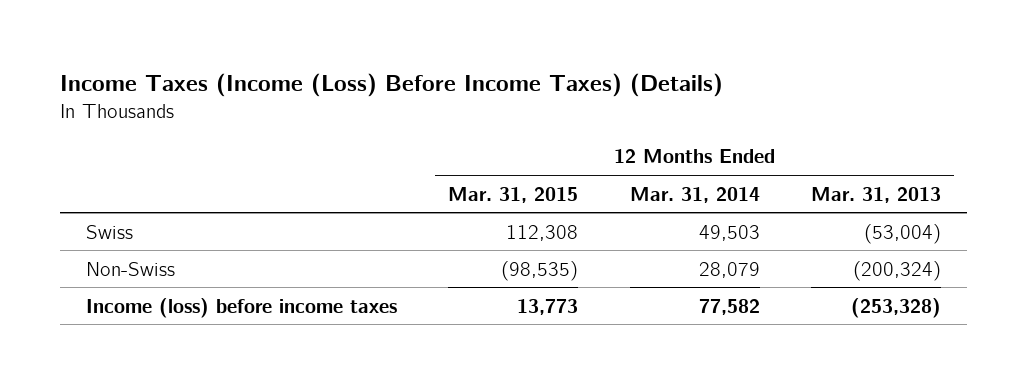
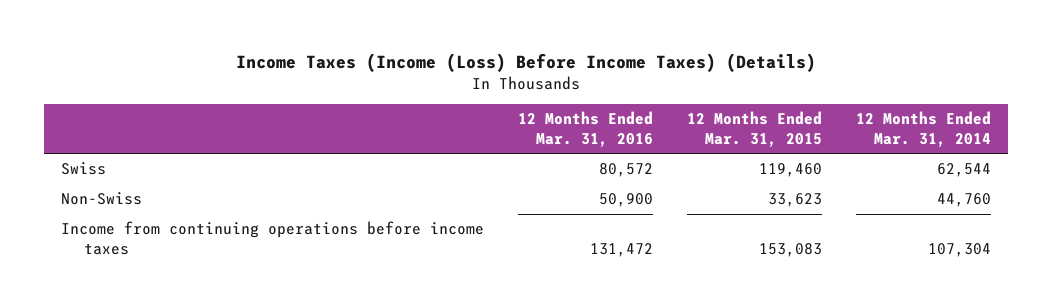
[811,186,942,203] Mar. 31, 2013 -> none
none -> [518,111,654,147] 12 Months Ended Mar. 31, 2016
[506,224,579,241] 112,308 -> [759,163,823,178] 119,460
[698,224,760,241] 49,503 -> [937,163,992,178] 62,544
[501,260,579,281] (98,535) -> [768,193,823,208] 33,623
[698,261,760,278] 28,079 -> [937,193,992,208] 44,760
[85,297,397,318] Income (loss) before income taxes -> [61,221,485,255] Income from continuing operations before income taxes
[517,298,579,315] 13,773 -> [759,242,823,257] 153,083
[698,298,760,315] 77,582 -> [928,242,992,257] 107,304

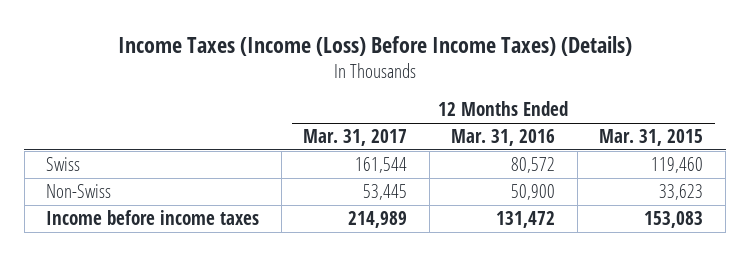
[856,111,992,147] 12 Months Ended Mar. 31, 2014 -> none
none -> [303,129,408,147] Mar. 31, 2017
[61,221,485,255] Income from continuing operations before income taxes -> [46,209,260,225] Income before income taxes

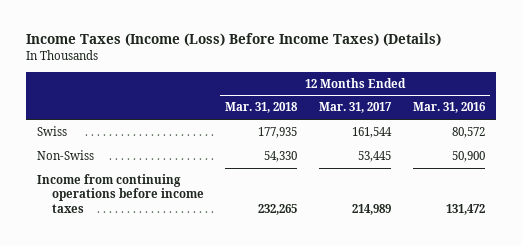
[599,129,704,147] Mar. 31, 2015 -> none
none -> [225,102,299,114] Mar. 31, 2018
[46,209,260,225] Income before income taxes -> [37,173,204,213] Income from continuing operations before income taxes

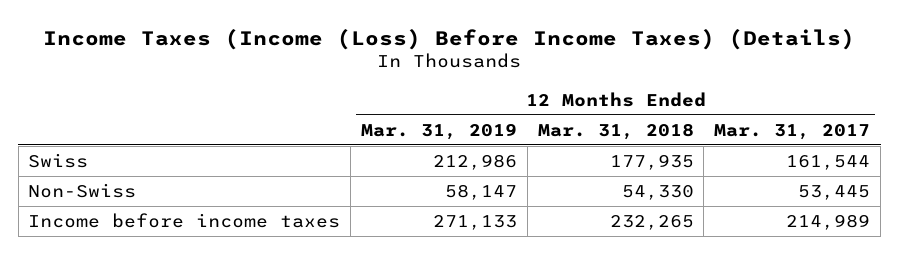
[412,102,486,114] Mar. 31, 2016 -> none
none -> [361,122,518,140] Mar. 31, 2019
[37,173,204,213] Income from continuing operations before income taxes -> [28,213,341,229] Income before income taxes

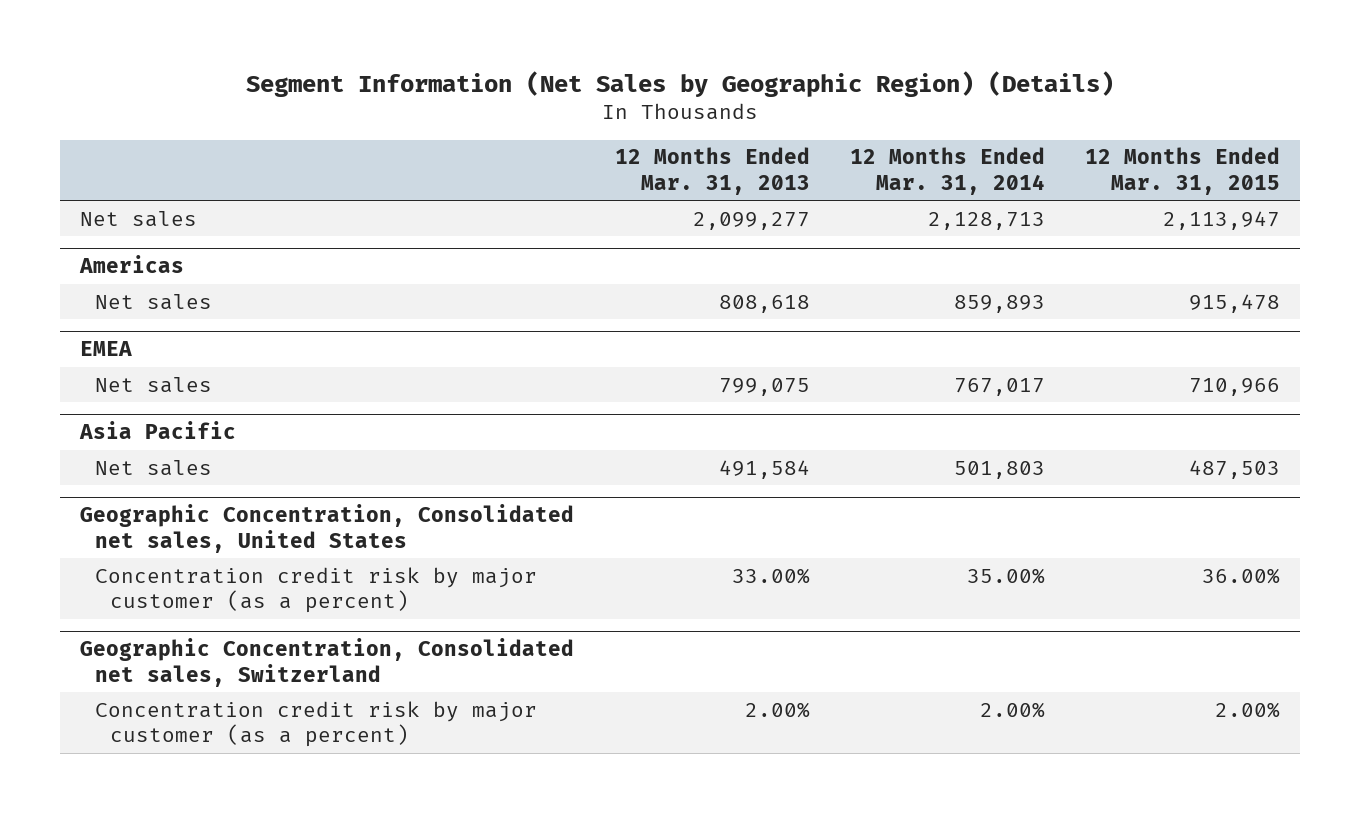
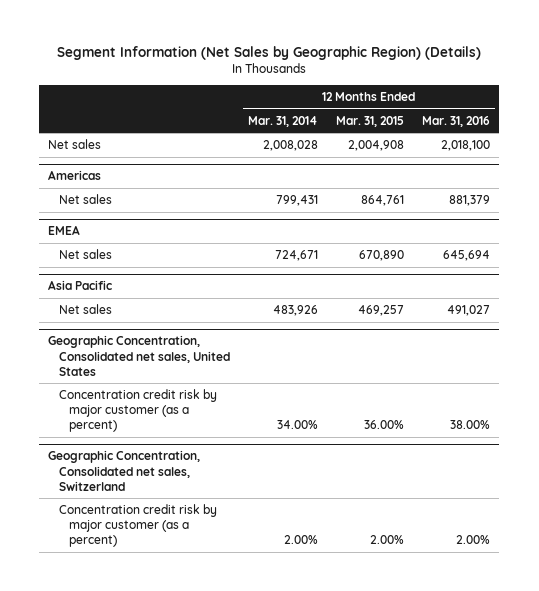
[614,147,810,196] 12 Months Ended Mar. 31, 2013 -> none
none -> [422,115,491,127] Mar. 31, 2016
[928,211,1046,230] 2,128,713 -> [262,139,318,151] 2,008,028
[1163,210,1281,230] 2,113,947 -> [348,139,405,151] 2,004,908
[954,294,1046,313] 859,893 -> [275,194,318,206] 799,431
[1189,293,1281,313] 915,478 -> [361,194,405,206] 864,761
[954,377,1046,396] 767,017 -> [274,249,318,261] 724,671
[1189,377,1281,396] 710,966 -> [359,249,405,261] 670,890
[954,460,1046,479] 501,803 -> [272,304,318,316] 483,926
[1189,459,1281,479] 487,503 -> [358,304,405,316] 469,257
[967,567,1046,584] 35.00% -> [276,420,318,430] 34.00%

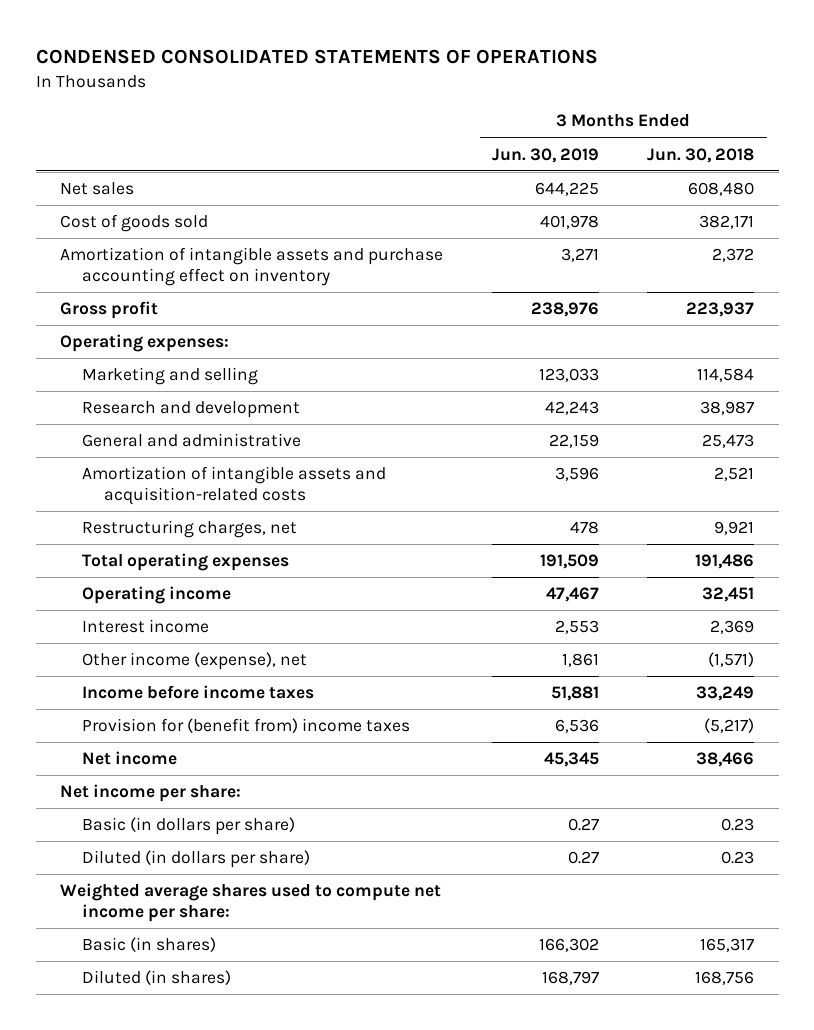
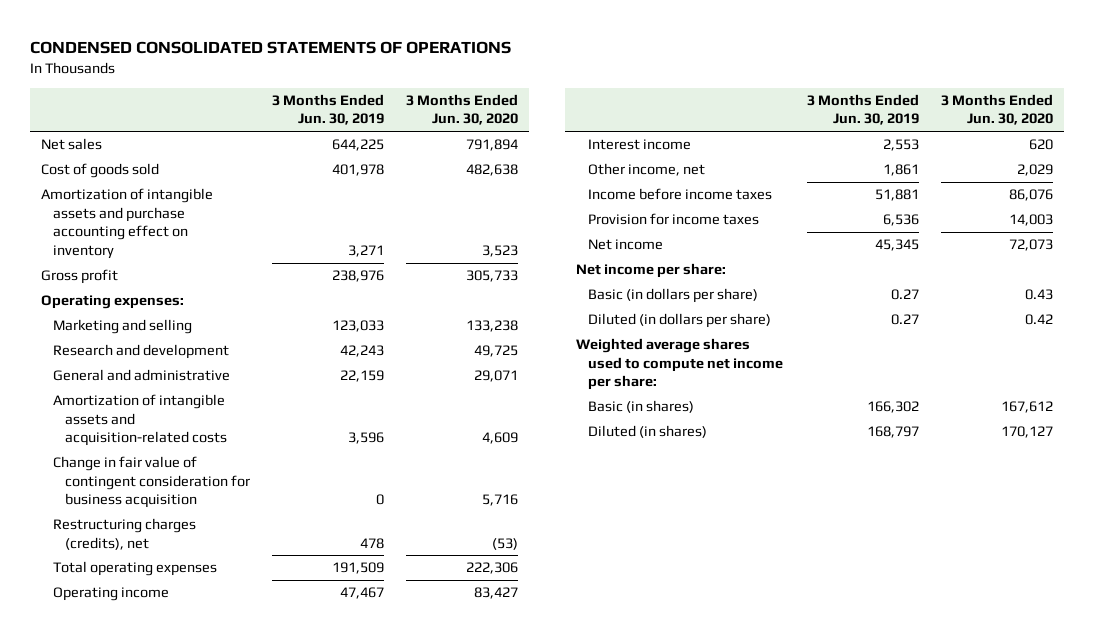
[647,147,755,163] Jun. 30, 2018 -> none
none -> [405,93,518,126] 3 Months Ended Jun. 30, 2020
none -> [53,456,251,509] Change in fair value of contingent consideration for business acquisition
[82,520,298,539] Restructuring charges, net -> [53,518,197,550] Restructuring charges (credits), net
[82,652,308,671] Other income (expense), net -> [588,163,706,177] Other income, net
[82,718,411,734] Provision for (benefit from) income taxes -> [588,213,760,226] Provision for income taxes

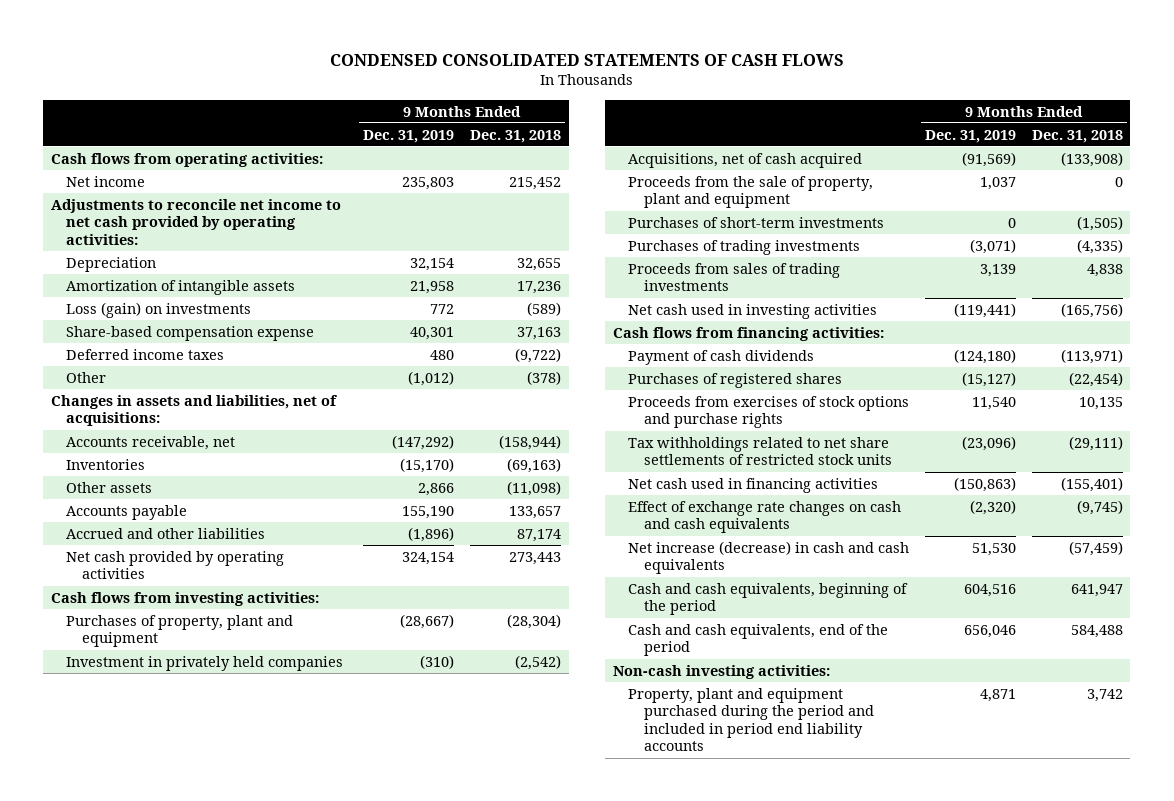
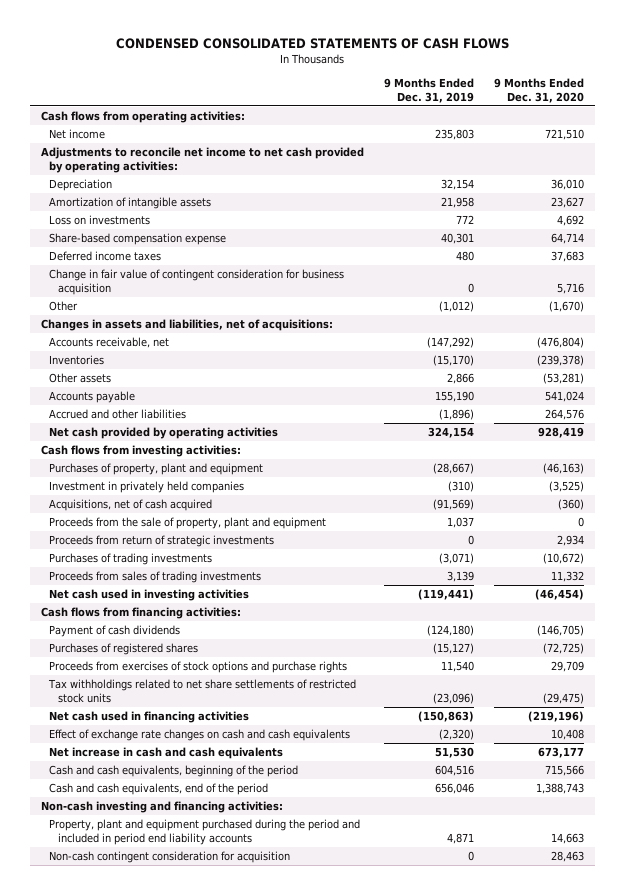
[469,129,561,143] Dec. 31, 2018 -> none
none -> [494,77,585,103] 9 Months Ended Dec. 31, 2020
[66,301,252,318] Loss (gain) on investments -> [49,215,151,226] Loss on investments
none -> [49,269,345,296] Change in fair value of contingent consideration for business acquisition
[628,216,885,228] Purchases of short-term investments -> none
none -> [49,535,275,548] Proceeds from return of strategic investments
[628,540,910,575] Net increase (decrease) in cash and cash equivalents -> [49,747,284,760] Net increase in cash and cash equivalents
[612,664,830,679] Non-cash investing activities: -> [40,801,283,814] Non-cash investing and financing activities:
none -> [49,851,291,864] Non-cash contingent consideration for acquisition

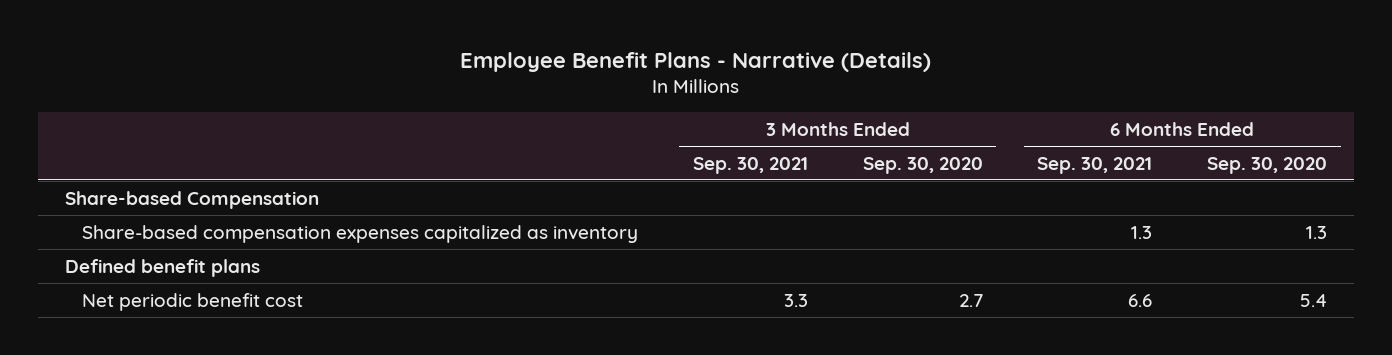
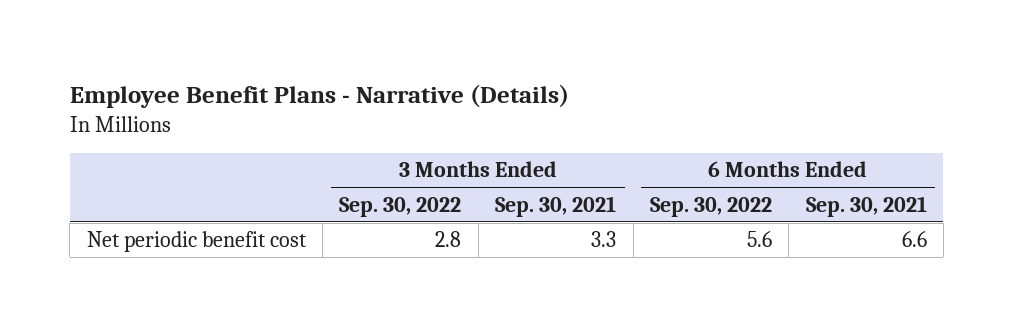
[862,156,983,174] Sep. 30, 2020 -> none
[1206,156,1327,174] Sep. 30, 2020 -> none
none -> [339,196,462,217] Sep. 30, 2022
none -> [649,196,772,217] Sep. 30, 2022
[65,190,320,209] Share-based Compensation -> none
[82,224,639,243] Share-based compensation expenses capitalized as inventory -> none
[65,258,261,277] Defined benefit plans -> none

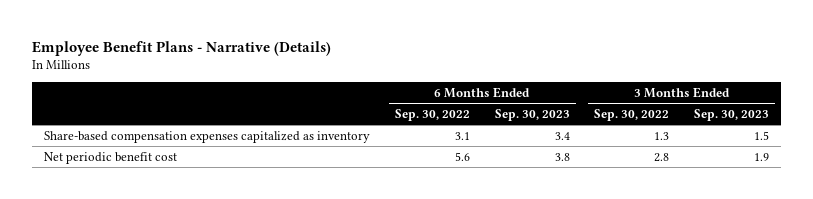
[495,195,617,217] Sep. 30, 2021 -> none
[805,195,927,217] Sep. 30, 2021 -> none
none -> [494,108,570,121] Sep. 30, 2023
none -> [693,108,769,121] Sep. 30, 2023
none -> [44,130,371,143] Share-based compensation expenses capitalized as inventory

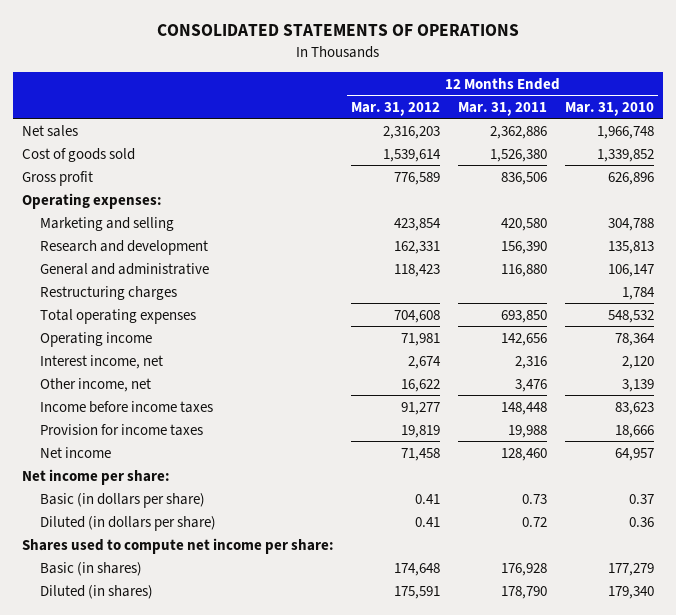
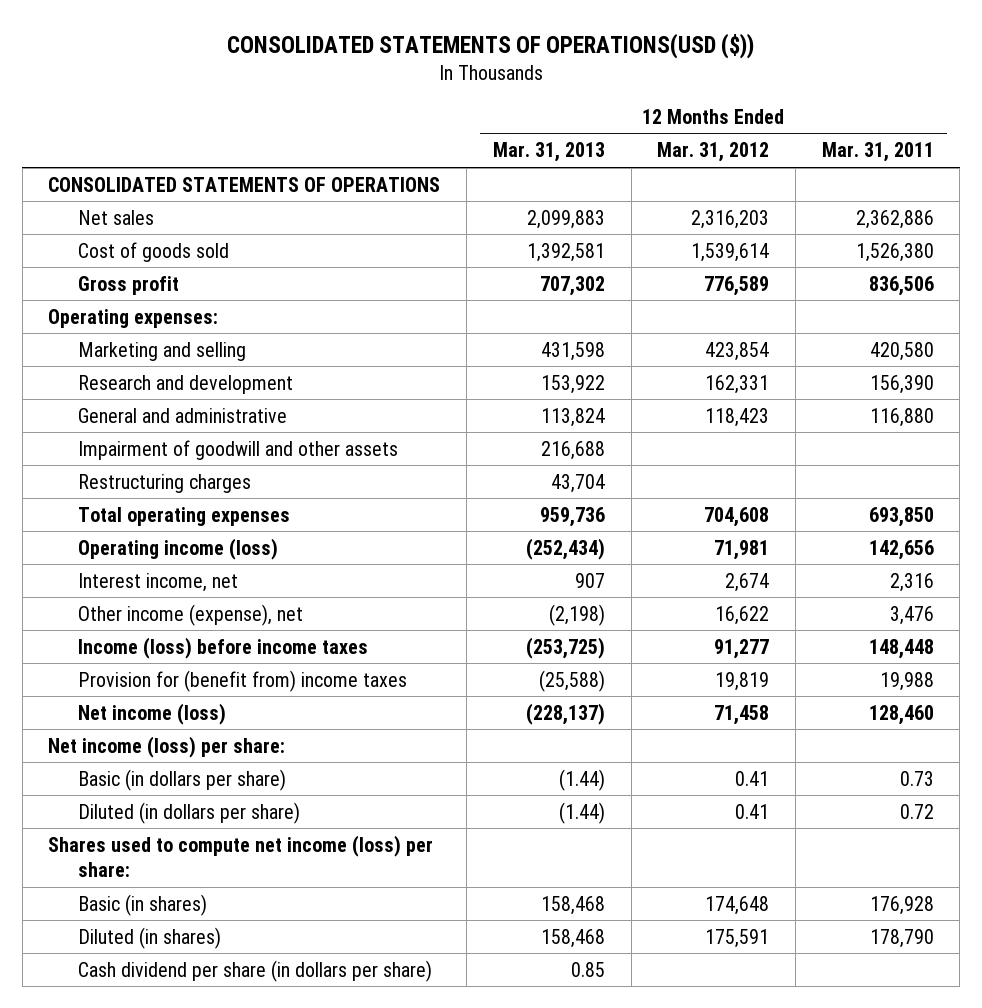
[156,24,519,37] CONSOLIDATED STATEMENTS OF OPERATIONS -> [227,33,755,60] CONSOLIDATED STATEMENTS OF OPERATIONS(USD ($))
[564,101,654,116] Mar. 31, 2010 -> none
none -> [492,142,605,163] Mar. 31, 2013
none -> [48,176,441,192] CONSOLIDATED STATEMENTS OF OPERATIONS
none -> [78,439,399,460] Impairment of goodwill and other assets
[40,331,153,347] Operating income -> [78,537,279,560] Operating income (loss)
[40,377,152,392] Other income, net -> [78,603,304,626] Other income (expense), net
[40,400,214,413] Income before income taxes -> [78,636,369,659] Income (loss) before income taxes
[40,423,204,436] Provision for income taxes -> [78,669,408,692] Provision for (benefit from) income taxes
[40,446,112,458] Net income -> [78,702,227,725] Net income (loss)
[21,468,170,485] Net income per share: -> [48,735,286,758] Net income (loss) per share:
[21,537,334,554] Shares used to compute net income per share: -> [48,834,434,878] Shares used to compute net income (loss) per share:
none -> [78,959,433,982] Cash dividend per share (in dollars per share)

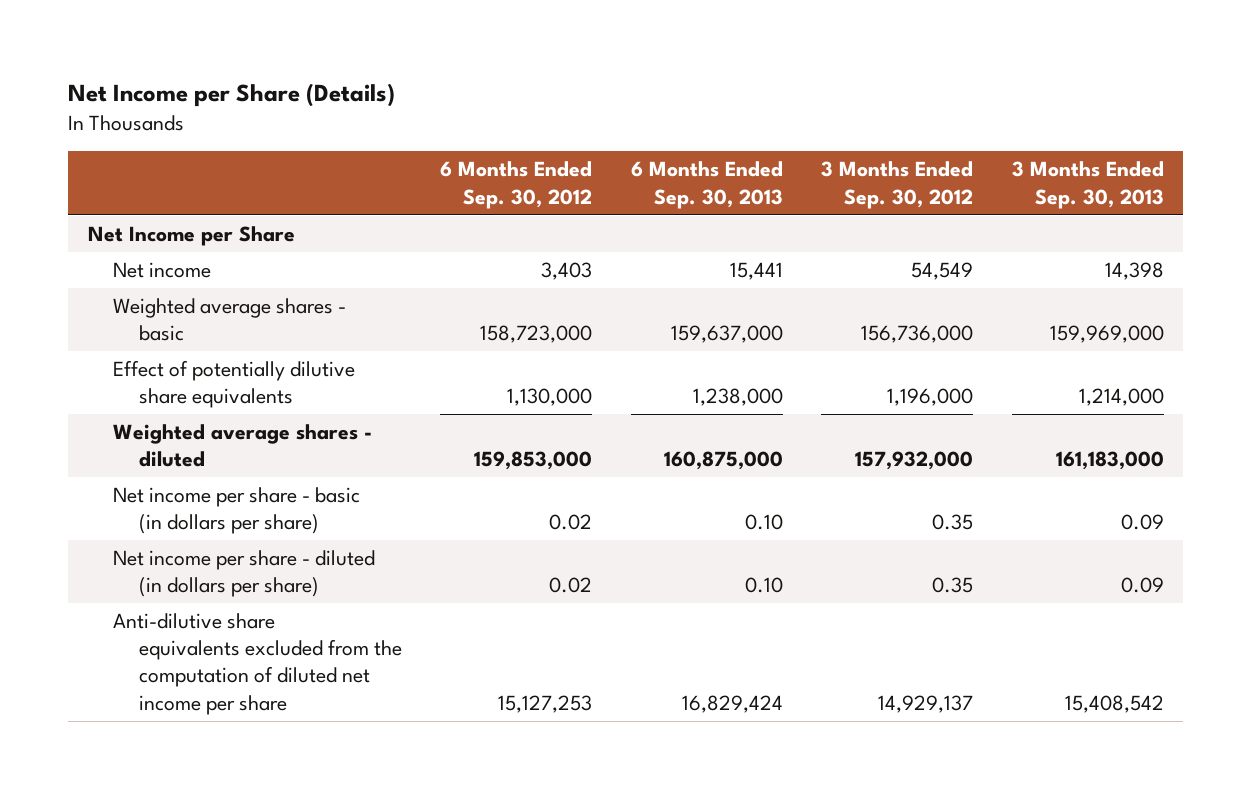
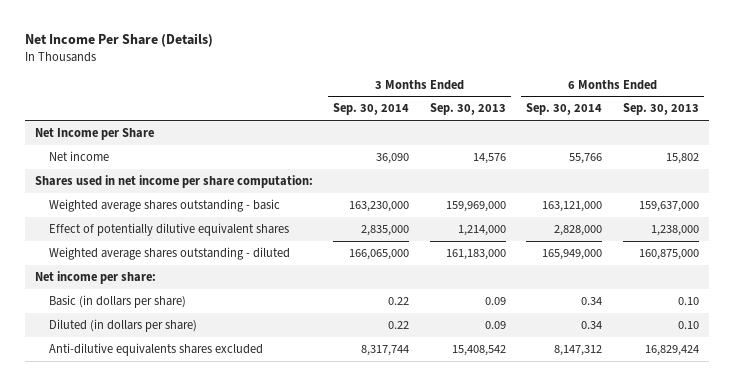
[68,83,396,108] Net Income per Share (Details) -> [24,32,213,47] Net Income Per Share (Details)
[440,161,593,209] 6 Months Ended Sep. 30, 2012 -> none
[821,161,974,209] 3 Months Ended Sep. 30, 2012 -> none
none -> [333,103,410,116] Sep. 30, 2014
none -> [526,103,603,116] Sep. 30, 2014
[729,261,783,280] 15,441 -> [665,152,699,164] 15,802
[1104,261,1164,280] 14,398 -> [472,152,506,164] 14,576
none -> [34,174,313,188] Shares used in net income per share computation:
[113,297,347,342] Weighted average shares - basic -> [49,198,281,212] Weighted average shares outstanding - basic
[113,359,356,409] Effect of potentially dilutive share equivalents -> [49,222,290,236] Effect of potentially dilutive equivalent shares
[113,423,373,468] Weighted average shares - diluted -> [49,246,291,260] Weighted average shares outstanding - diluted
none -> [34,270,156,284] Net income per share:
[113,486,361,535] Net income per share - basic (in dollars per share) -> [49,294,187,308] Basic (in dollars per share)
[113,549,376,598] Net income per share - diluted (in dollars per share) -> [49,318,198,332] Diluted (in dollars per share)
[113,612,402,715] Anti-dilutive share equivalents excluded from the computation of diluted net income per share -> [49,342,264,356] Anti-dilutive equivalents shares excluded

